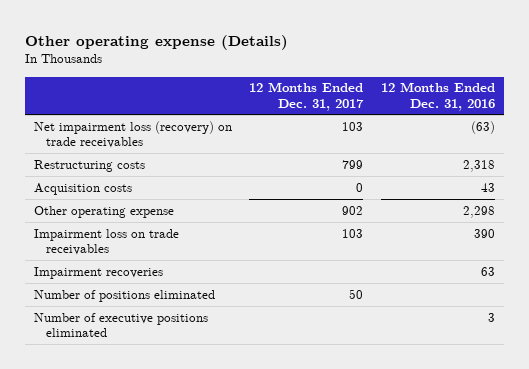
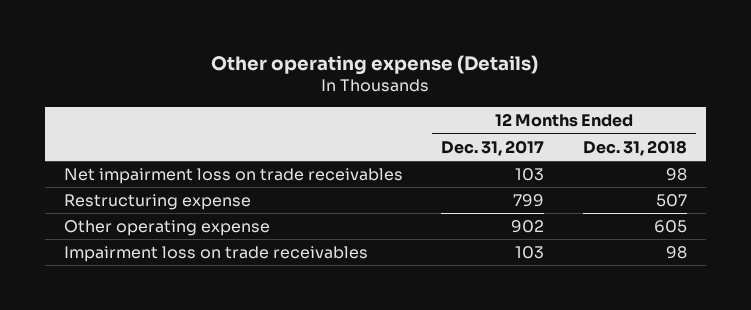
[380,82,495,111] 12 Months Ended Dec. 31, 2016 -> none
none -> [582,139,687,156] Dec. 31, 2018
[34,182,133,195] Acquisition costs -> none
[34,120,233,149] Net impairment loss (recovery) on trade receivables -> [64,168,404,185] Net impairment loss on trade receivables
[34,159,146,172] Restructuring costs -> [64,194,252,211] Restructuring expense
[34,266,164,279] Impairment recoveries -> none
[34,289,216,302] Number of positions eliminated -> none
[34,312,209,338] Number of executive positions eliminated -> none

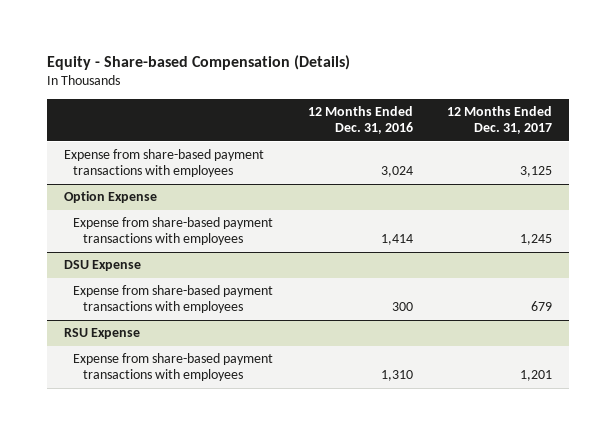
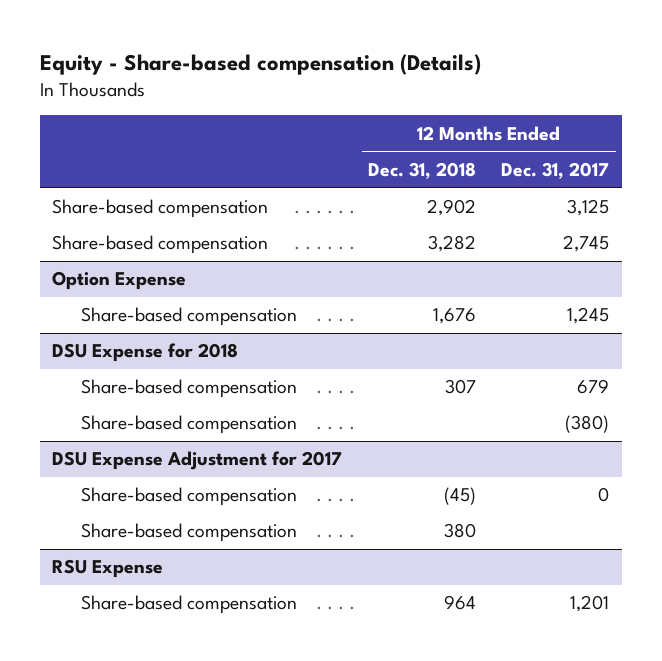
[46,55,350,71] Equity - Share-based Compensation (Details) -> [39,53,481,75] Equity - Share-based compensation (Details)
[307,106,413,135] 12 Months Ended Dec. 31, 2016 -> none
none -> [367,162,476,180] Dec. 31, 2018
[63,149,264,178] Expense from share-based payment transactions with employees -> [52,199,269,219] Share-based compensation
none -> [52,235,269,255] Share-based compensation
[73,217,274,246] Expense from share-based payment transactions with employees -> [80,307,297,327] Share-based compensation
[63,260,141,272] DSU Expense -> [52,343,239,363] DSU Expense for 2018
[73,285,274,314] Expense from share-based payment transactions with employees -> [80,379,297,399] Share-based compensation
none -> [80,415,297,435] Share-based compensation
none -> [52,451,343,471] DSU Expense Adjustment for 2017
none -> [80,487,297,507] Share-based compensation
none -> [80,523,297,543] Share-based compensation
[73,353,274,382] Expense from share-based payment transactions with employees -> [80,595,297,615] Share-based compensation

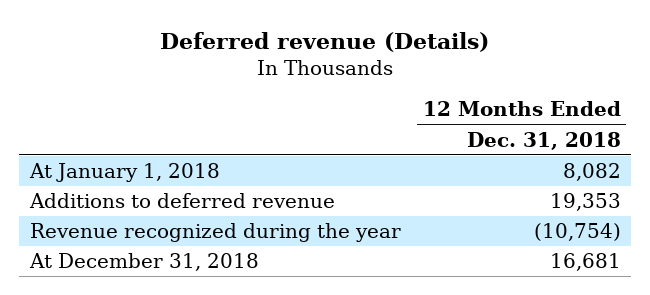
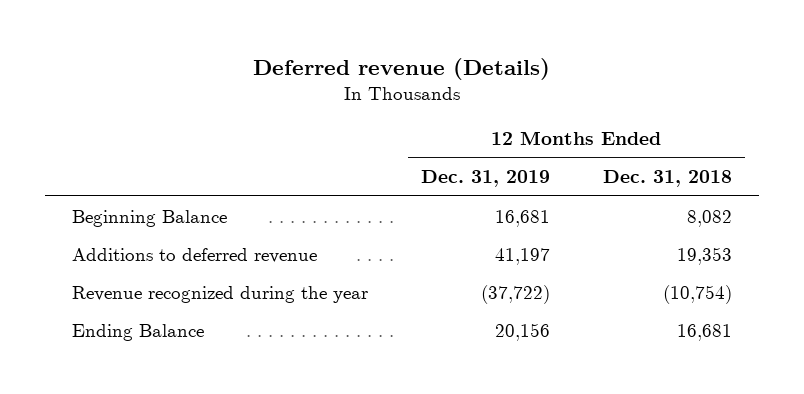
none -> [420,170,550,188] Dec. 31, 2019
[28,163,220,183] At January 1, 2018 -> [71,209,227,227] Beginning Balance
[28,253,259,272] At December 31, 2018 -> [71,323,204,341] Ending Balance

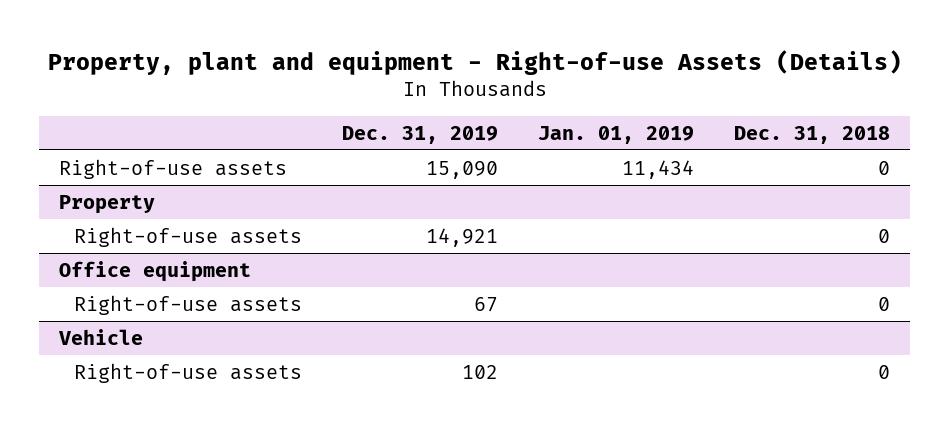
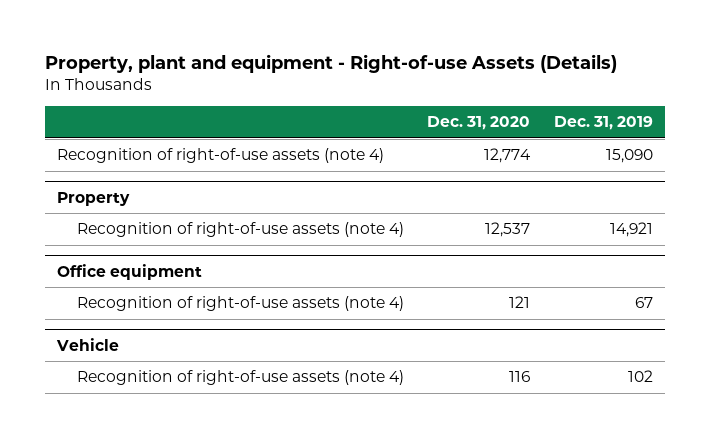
[538,125,695,144] Jan. 01, 2019 -> none
[734,125,891,144] Dec. 31, 2018 -> none
none -> [427,116,531,131] Dec. 31, 2020
[59,158,288,179] Right-of-use assets -> [56,148,384,164] Recognition of right-of-use assets (note 4)
[74,226,303,247] Right-of-use assets -> [76,222,404,238] Recognition of right-of-use assets (note 4)
[74,294,303,315] Right-of-use assets -> [76,296,404,312] Recognition of right-of-use assets (note 4)
[74,362,303,383] Right-of-use assets -> [76,370,404,386] Recognition of right-of-use assets (note 4)

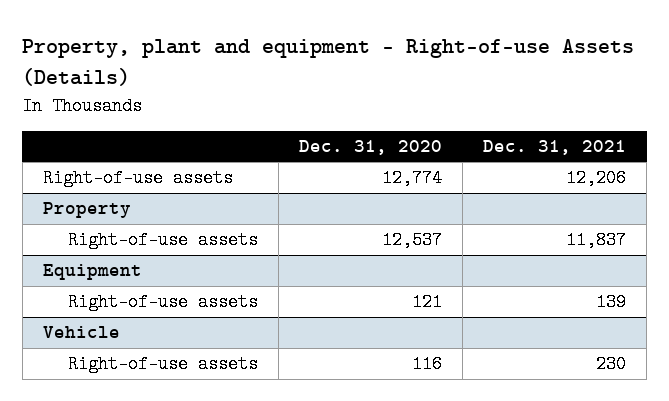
[553,116,653,131] Dec. 31, 2019 -> none
none -> [483,140,627,156] Dec. 31, 2021
[56,148,384,164] Recognition of right-of-use assets (note 4) -> [42,169,233,188] Right-of-use assets
[76,222,404,238] Recognition of right-of-use assets (note 4) -> [68,231,259,250] Right-of-use assets
[56,263,202,280] Office equipment -> [42,264,142,281] Equipment
[76,296,404,312] Recognition of right-of-use assets (note 4) -> [68,293,259,312] Right-of-use assets
[76,370,404,386] Recognition of right-of-use assets (note 4) -> [68,355,259,374] Right-of-use assets

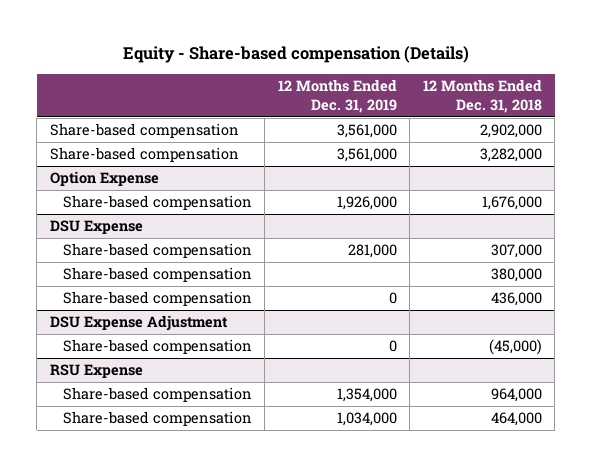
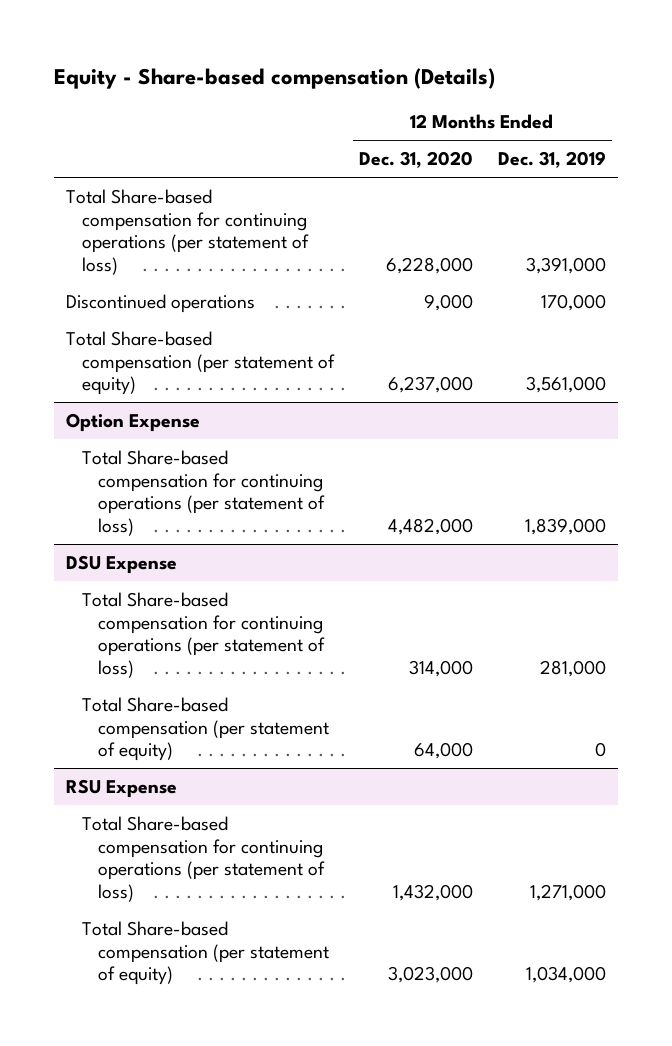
[422,79,542,113] 12 Months Ended Dec. 31, 2018 -> none
none -> [358,151,473,169] Dec. 31, 2020
[49,123,239,139] Share-based compensation -> [66,188,309,275] Total Share-based compensation for continuing operations (per statement of loss)
[336,124,397,139] 3,561,000 -> [525,256,606,274] 3,391,000
none -> [66,293,256,313] Discontinued operations
[49,147,239,163] Share-based compensation -> [66,330,335,396] Total Share-based compensation (per statement of equity)
[62,195,252,211] Share-based compensation -> [81,449,325,536] Total Share-based compensation for continuing operations (per statement of loss)
[336,196,397,211] 1,926,000 -> [524,517,606,535] 1,839,000
[62,267,252,283] Share-based compensation -> none
[49,315,228,332] DSU Expense Adjustment -> none
[62,339,252,355] Share-based compensation -> none
[62,243,252,259] Share-based compensation -> [81,591,325,678] Total Share-based compensation for continuing operations (per statement of loss)
[62,291,252,307] Share-based compensation -> [81,696,329,762] Total Share-based compensation (per statement of equity)
[62,387,252,403] Share-based compensation -> [81,815,325,902] Total Share-based compensation for continuing operations (per statement of loss)
[336,388,397,403] 1,354,000 -> [529,883,606,901] 1,271,000
[62,411,252,427] Share-based compensation -> [81,920,329,986] Total Share-based compensation (per statement of equity)

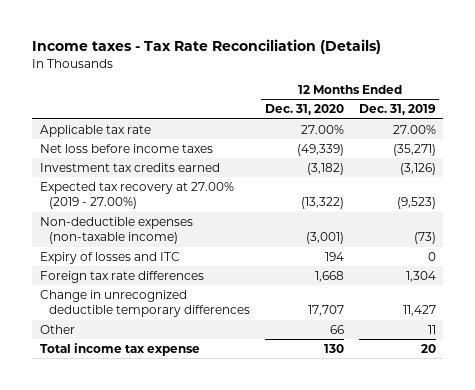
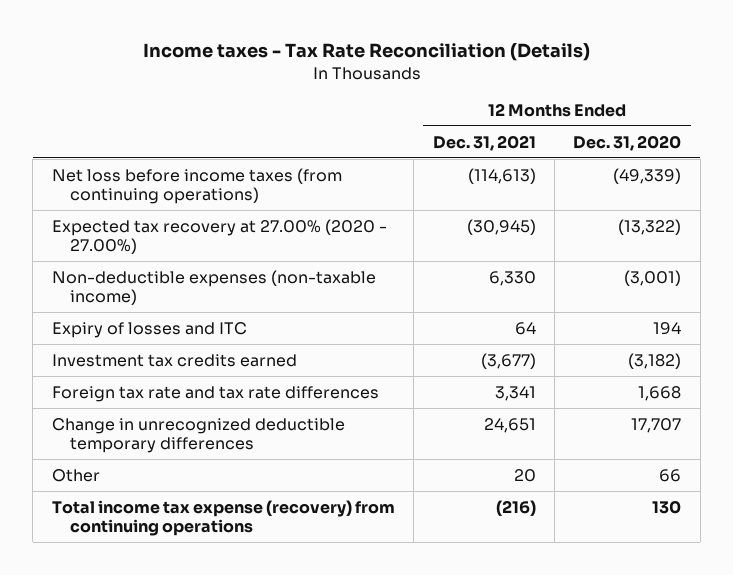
[358,104,436,116] Dec. 31, 2019 -> none
none -> [432,134,536,151] Dec. 31, 2021
[39,124,151,137] Applicable tax rate -> none
[39,143,213,153] Net loss before income taxes -> [51,167,342,205] Net loss before income taxes (from continuing operations)
[39,181,234,210] Expected tax recovery at 27.00% (2019 - 27.00%) -> [51,218,387,255] Expected tax recovery at 27.00% (2020 - 27.00%)
[39,162,220,172] Investment tax credits earned -> [51,353,297,367] Investment tax credits earned
[39,270,204,283] Foreign tax rate differences -> [51,385,379,402] Foreign tax rate and tax rate differences
[39,342,200,356] Total income tax expense -> [51,499,395,537] Total income tax expense (recovery) from continuing operations

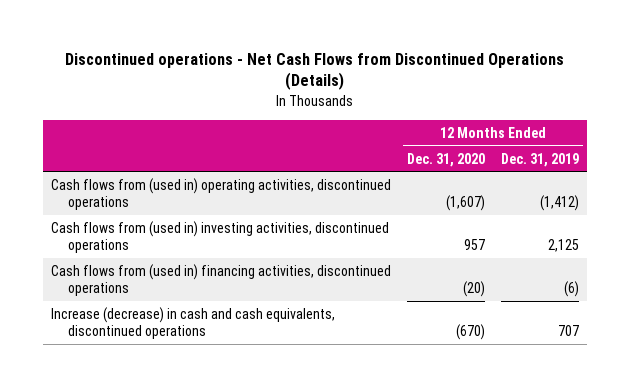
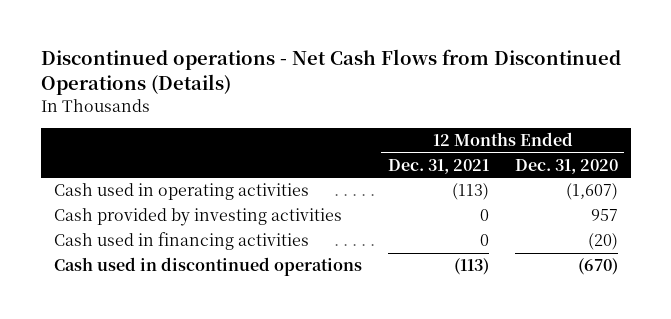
[500,152,579,167] Dec. 31, 2019 -> none
none -> [387,158,489,174] Dec. 31, 2021
[50,177,391,211] Cash flows from (used in) operating activities, discontinued operations -> [53,183,309,201] Cash used in operating activities
[50,220,389,254] Cash flows from (used in) investing activities, discontinued operations -> [53,208,342,227] Cash provided by investing activities
[50,263,391,297] Cash flows from (used in) financing activities, discontinued operations -> [53,232,309,251] Cash used in financing activities
[50,306,335,340] Increase (decrease) in cash and cash equivalents, discontinued operations -> [53,257,362,277] Cash used in discontinued operations

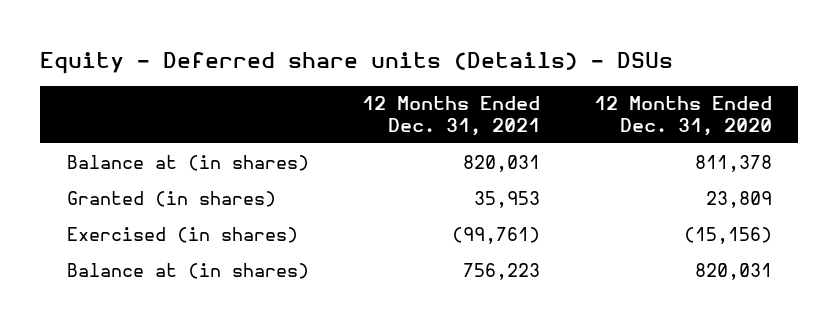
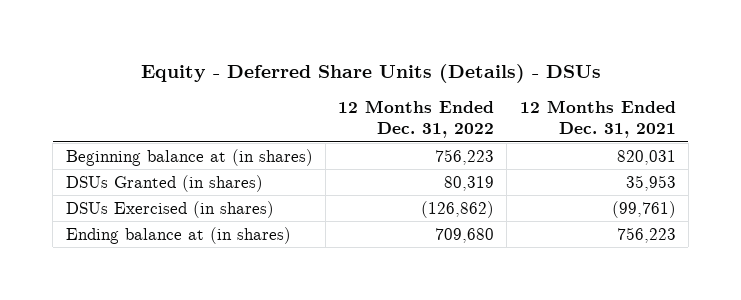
[39,51,673,74] Equity - Deferred share units (Details) - DSUs -> [140,64,601,84] Equity - Deferred Share Units (Details) - DSUs
[593,96,772,136] 12 Months Ended Dec. 31, 2020 -> none
none -> [338,100,495,139] 12 Months Ended Dec. 31, 2022
[66,154,309,171] Balance at (in shares) -> [65,148,313,166] Beginning balance at (in shares)
[66,190,276,207] Granted (in shares) -> [65,174,263,192] DSUs Granted (in shares)
[66,226,298,243] Exercised (in shares) -> [65,200,274,218] DSUs Exercised (in shares)
[66,262,309,279] Balance at (in shares) -> [65,226,291,244] Ending balance at (in shares)

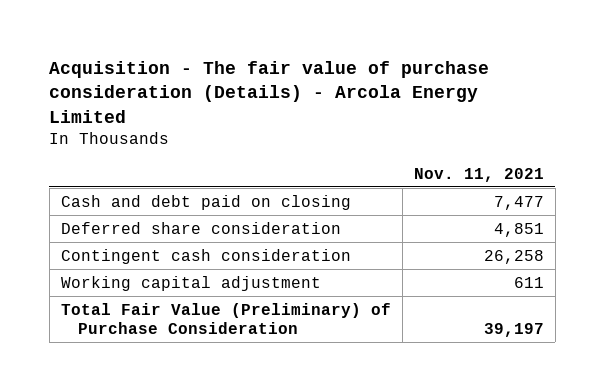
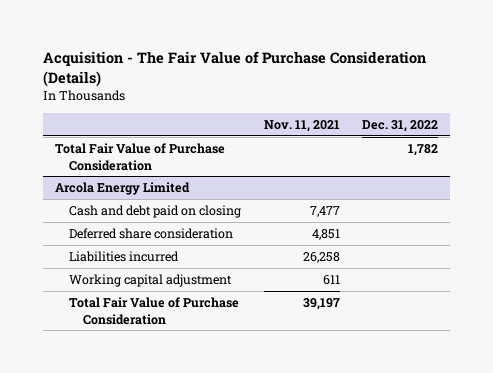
[49,60,490,123] Acquisition - The fair value of purchase consideration (Details) - Arcola Energy Limited -> [43,51,427,87] Acquisition - The Fair Value of Purchase Consideration (Details)
none -> [362,119,439,132] Dec. 31, 2022
none -> [54,143,225,171] Total Fair Value of Purchase Consideration
none -> [54,182,190,196] Arcola Energy Limited
[60,248,351,264] Contingent cash consideration -> [68,251,179,263] Liabilities incurred
[60,302,391,335] Total Fair Value (Preliminary) of Purchase Consideration -> [68,297,239,325] Total Fair Value of Purchase Consideration

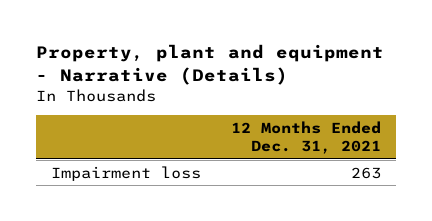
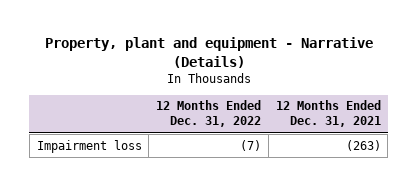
none -> [156,100,262,128] 12 Months Ended Dec. 31, 2022
[351,166,382,179] 263 -> [345,139,381,151] (263)

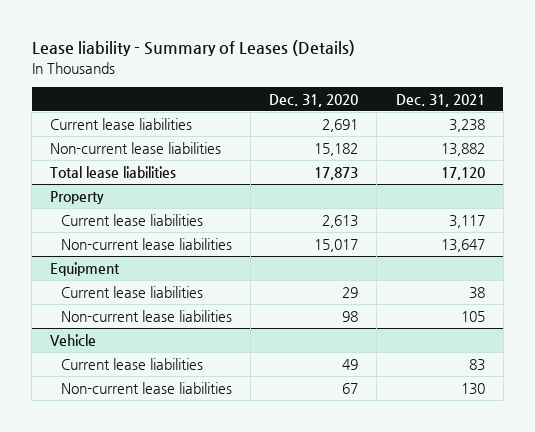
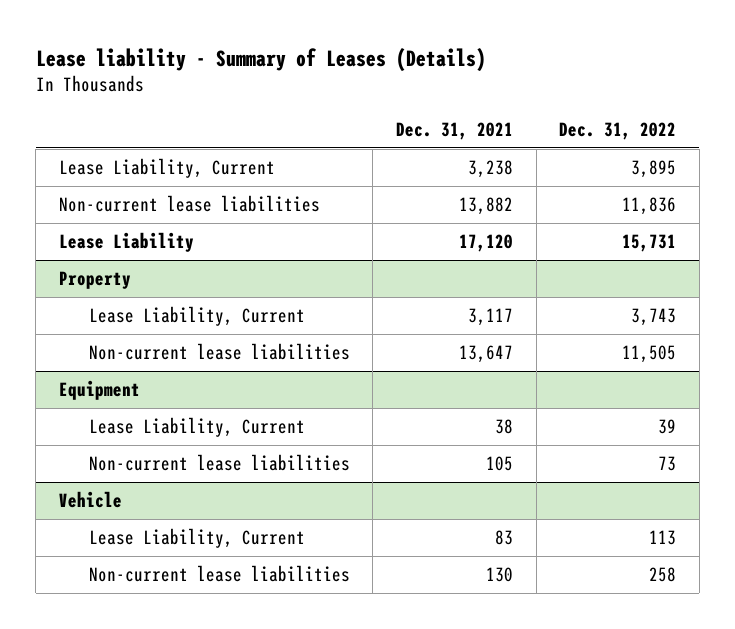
[269,93,359,107] Dec. 31, 2020 -> none
none -> [559,121,677,140] Dec. 31, 2022
[50,117,193,130] Current lease liabilities -> [59,158,276,179] Lease Liability, Current
[50,165,177,178] Total lease liabilities -> [59,232,195,253] Lease Liability
[60,213,203,226] Current lease liabilities -> [88,306,305,327] Lease Liability, Current
[60,285,203,298] Current lease liabilities -> [88,417,305,438] Lease Liability, Current
[60,357,203,370] Current lease liabilities -> [88,528,305,549] Lease Liability, Current

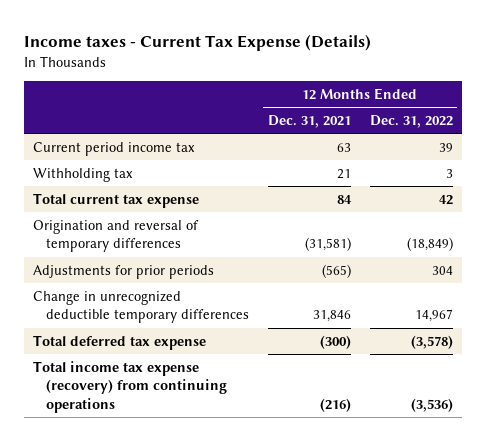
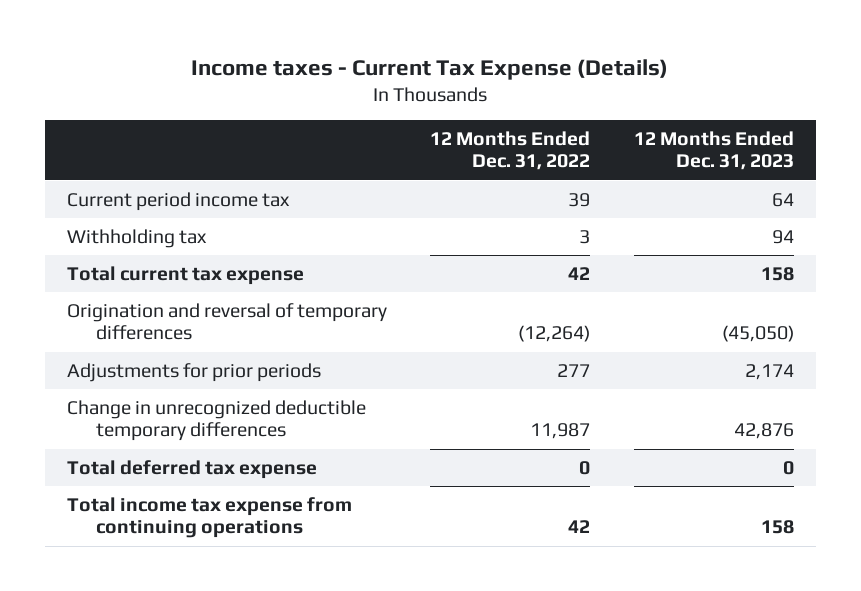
[267,114,351,128] Dec. 31, 2021 -> none
none -> [634,131,795,171] 12 Months Ended Dec. 31, 2023
[406,237,453,252] (18,849) -> [518,325,591,343] (12,264)
[431,265,453,275] 304 -> [557,363,591,377] 277
[414,309,453,323] 14,967 -> [530,423,591,440] 11,987
[410,334,453,349] (3,578) -> [579,460,591,475] 0
[33,360,228,414] Total income tax expense (recovery) from continuing operations -> [66,496,352,539] Total income tax expense from continuing operations
[410,398,453,413] (3,536) -> [568,520,591,534] 42

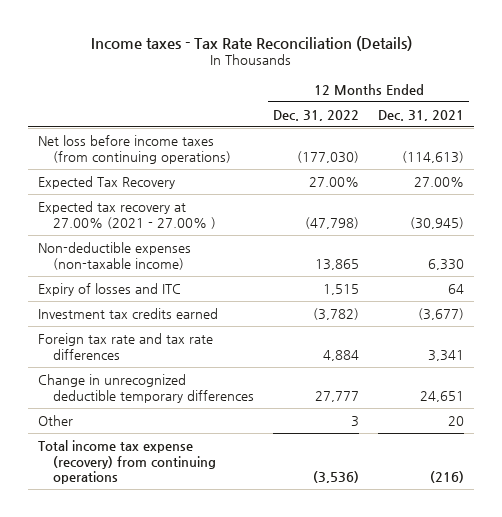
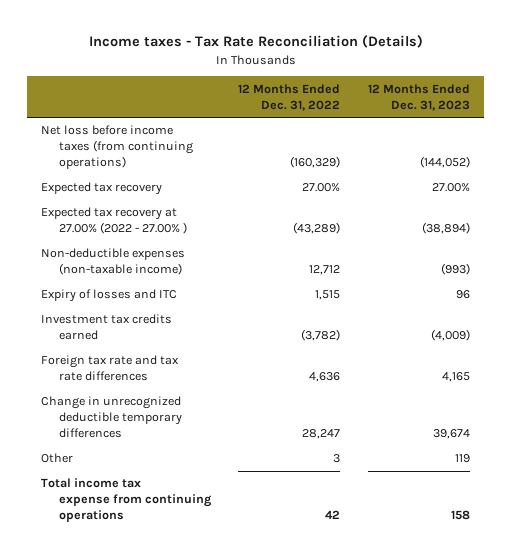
[378,109,465,121] Dec. 31, 2021 -> none
none -> [368,83,471,111] 12 Months Ended Dec. 31, 2023
[297,150,360,163] (177,030) -> [290,156,341,169] (160,329)
[37,175,175,189] Expected Tax Recovery -> [40,182,162,196] Expected tax recovery
[37,200,217,229] Expected tax recovery at 27.00% (2021 - 27.00% ) -> [40,207,187,235] Expected tax recovery at 27.00% (2022 - 27.00% )
[305,216,360,229] (47,798) -> [293,222,341,235] (43,289)
[315,258,360,270] 13,865 -> [309,265,341,276] 12,712
[323,349,360,361] 4,884 -> [309,372,341,383] 4,636
[315,390,360,402] 27,777 -> [302,429,341,440] 28,247
[37,439,217,485] Total income tax expense (recovery) from continuing operations -> [40,478,212,523] Total income tax expense from continuing operations
[313,471,360,484] (3,536) -> [325,510,341,520] 42

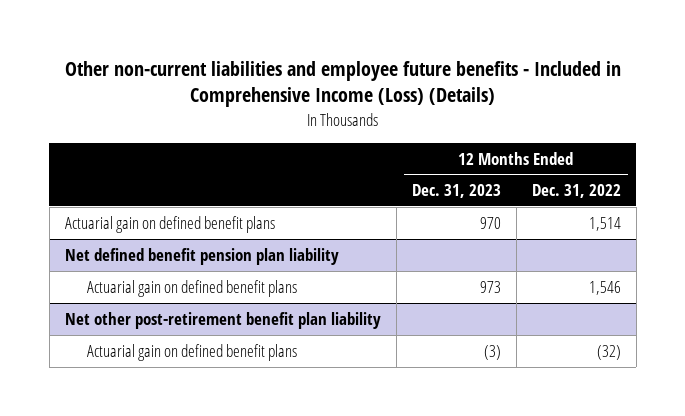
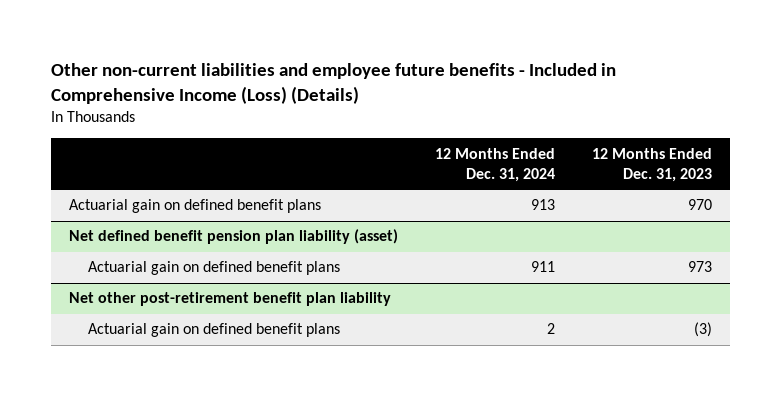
[531,184,621,199] Dec. 31, 2022 -> none
none -> [434,147,555,183] 12 Months Ended Dec. 31, 2024
[64,247,339,265] Net defined benefit pension plan liability -> [69,229,399,245] Net defined benefit pension plan liability (asset)

